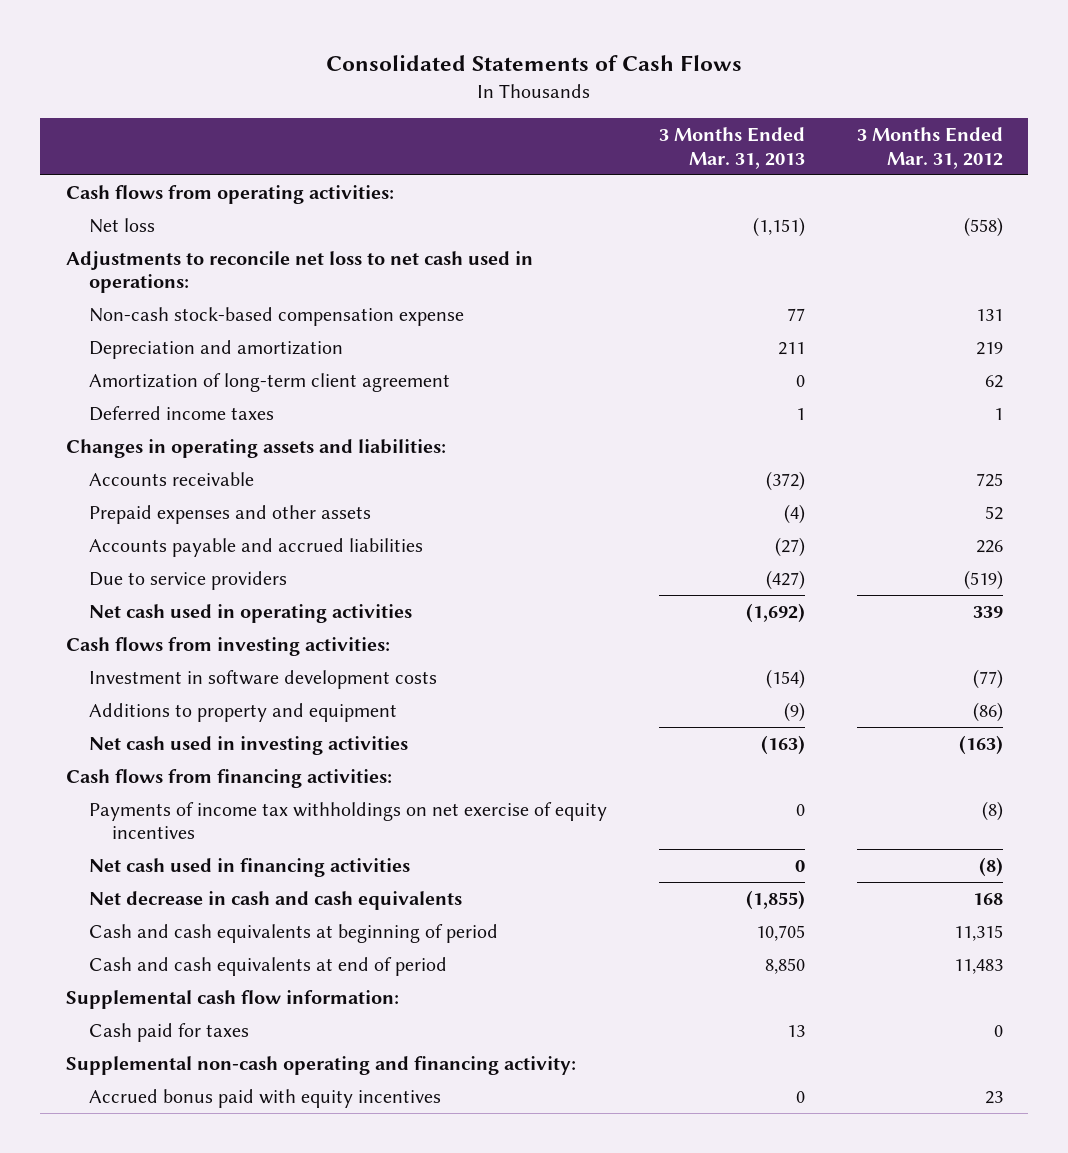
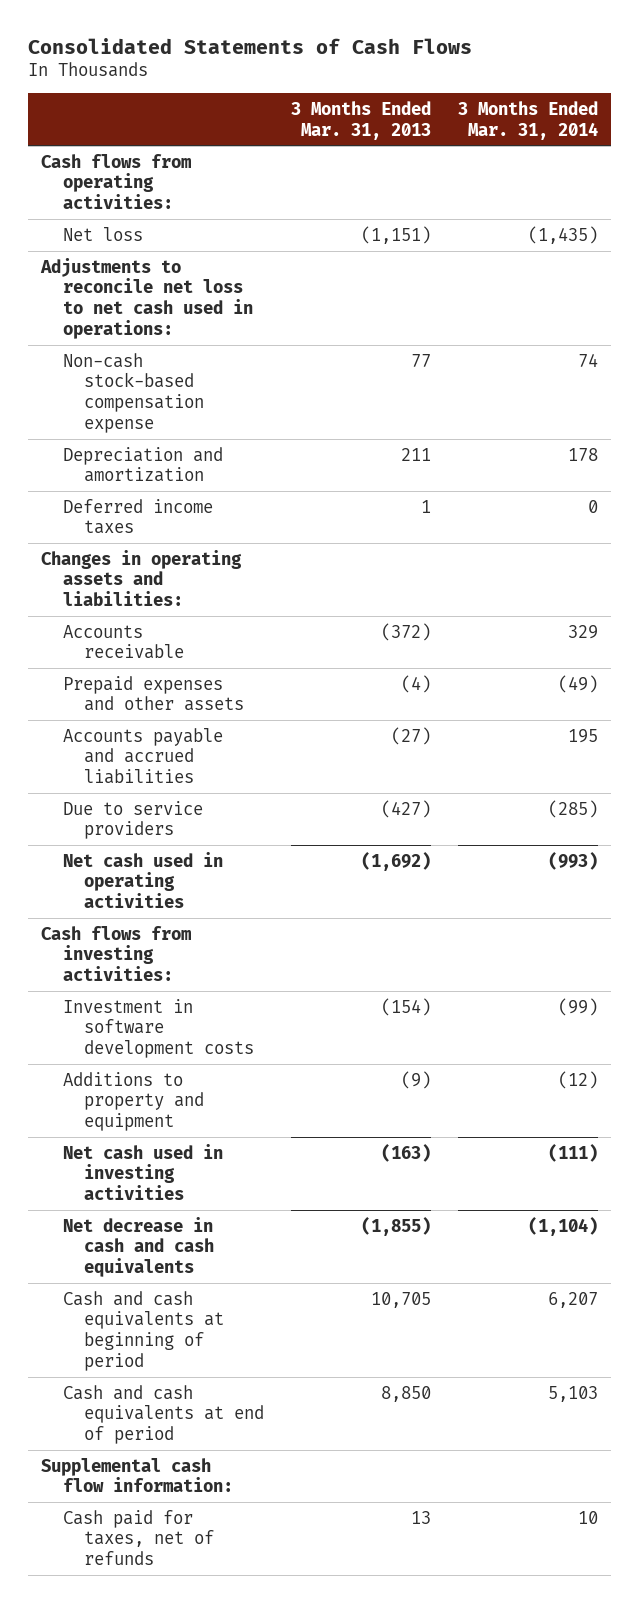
[856,127,1003,169] 3 Months Ended Mar. 31, 2012 -> none
none -> [458,100,599,140] 3 Months Ended Mar. 31, 2014
[89,372,451,392] Amortization of long-term client agreement -> none
[65,768,392,788] Cash flows from financing activities: -> none
[89,801,608,840] Payments of income tax withholdings on net exercise of equity incentives -> none
[89,857,411,877] Net cash used in financing activities -> none
[65,1055,576,1075] Supplemental non-cash operating and financing activity: -> none
[89,1088,442,1108] Accrued bonus paid with equity incentives -> none
[89,1022,250,1042] Cash paid for taxes -> [62,1509,215,1566] Cash paid for taxes, net of refunds

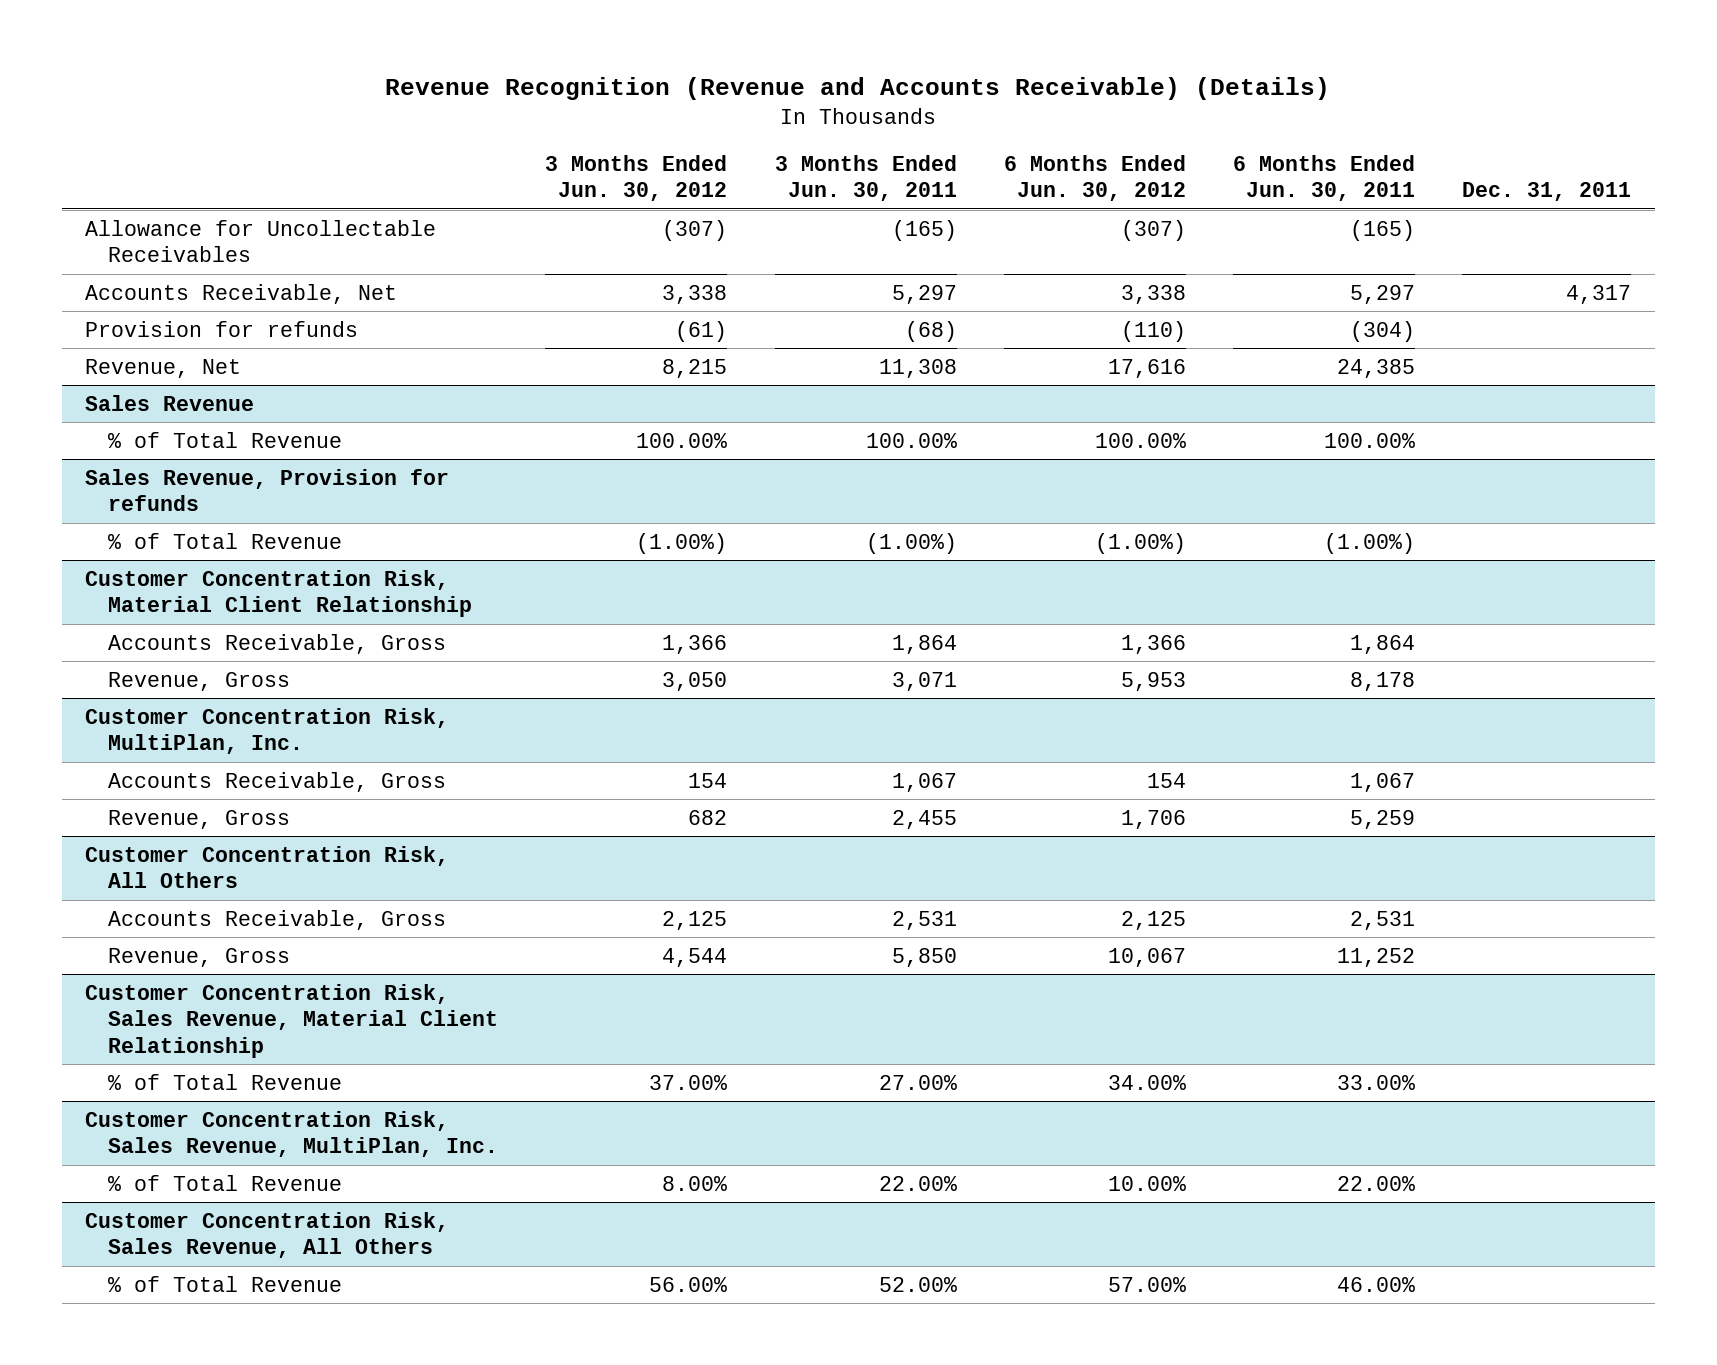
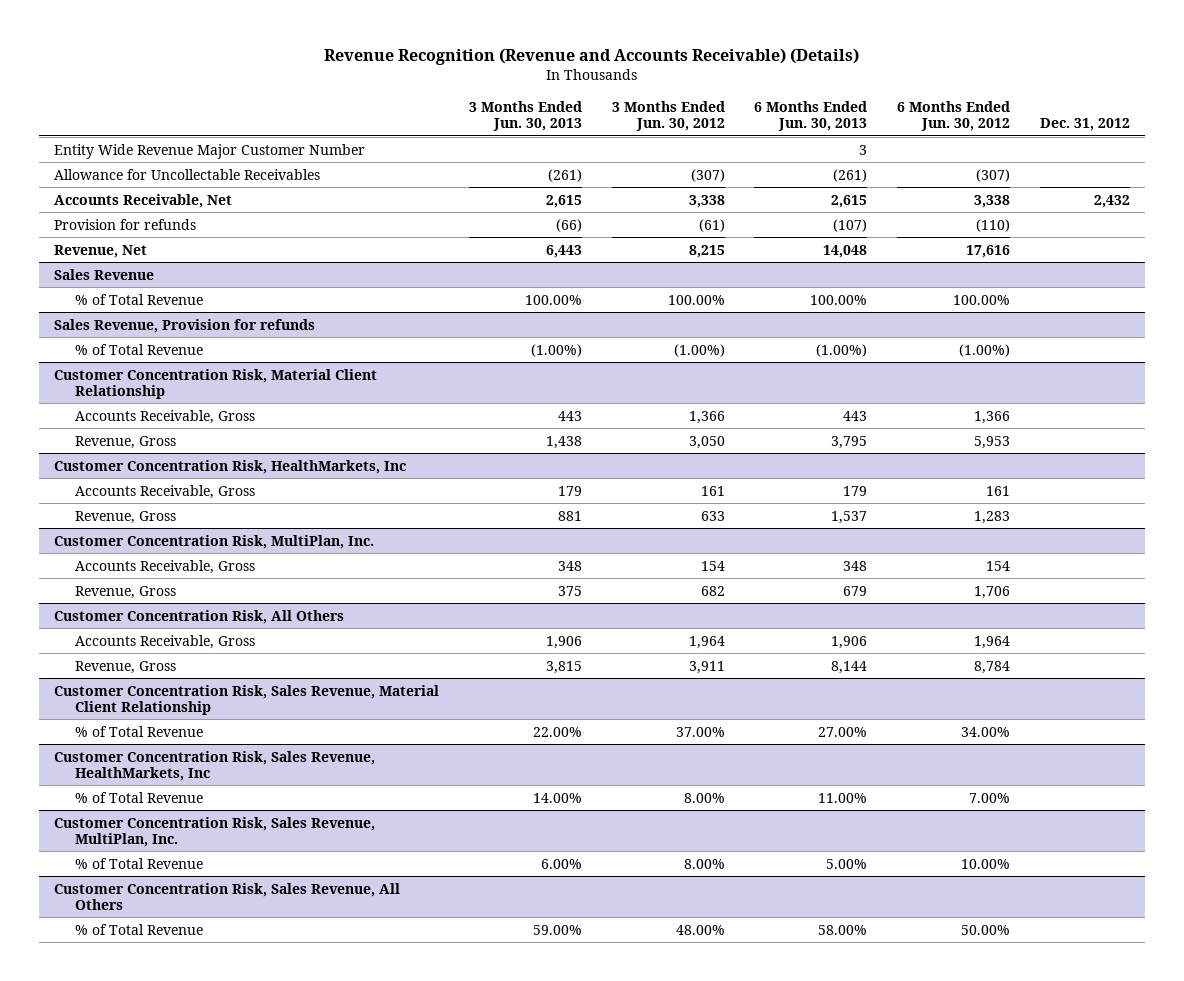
[774,154,957,202] 3 Months Ended Jun. 30, 2011 -> none
[1233,154,1416,202] 6 Months Ended Jun. 30, 2011 -> none
[1462,182,1632,202] Dec. 31, 2011 -> none
none -> [468,101,582,132] 3 Months Ended Jun. 30, 2013
none -> [754,101,868,132] 6 Months Ended Jun. 30, 2013
none -> [1039,118,1130,132] Dec. 31, 2012
none -> [54,143,366,159] Entity Wide Revenue Major Customer Number
none -> [54,459,407,474] Customer Concentration Risk, HealthMarkets, Inc
none -> [75,484,256,499] Accounts Receivable, Gross
none -> [75,510,177,524] Revenue, Gross
[662,910,728,930] 2,125 -> [688,635,725,649] 1,964
[1120,910,1186,930] 2,125 -> [974,635,1011,649] 1,964
[662,947,728,967] 4,544 -> [688,660,725,674] 3,911
[1107,947,1186,967] 10,067 -> [974,660,1011,674] 8,784
none -> [54,750,376,781] Customer Concentration Risk, Sales Revenue, HealthMarkets, Inc
none -> [75,791,204,803] % of Total Revenue
[649,1276,728,1292] 56.00% -> [675,924,725,935] 48.00%
[1107,1276,1186,1292] 57.00% -> [961,924,1011,935] 50.00%

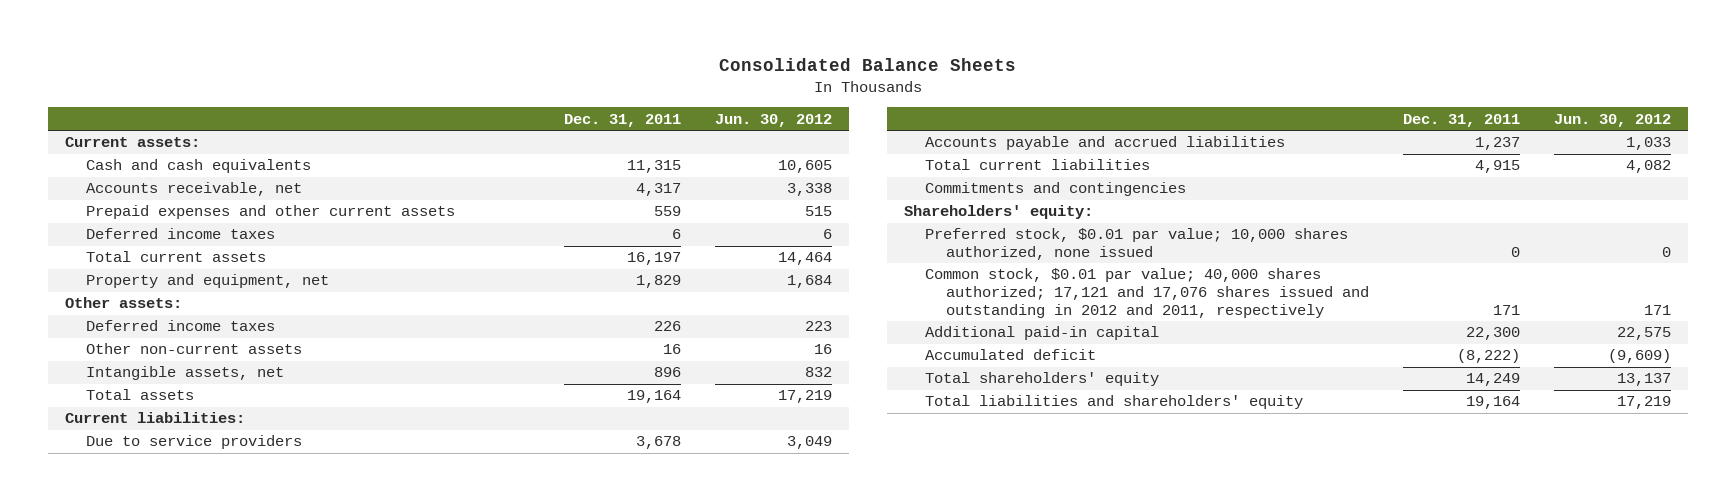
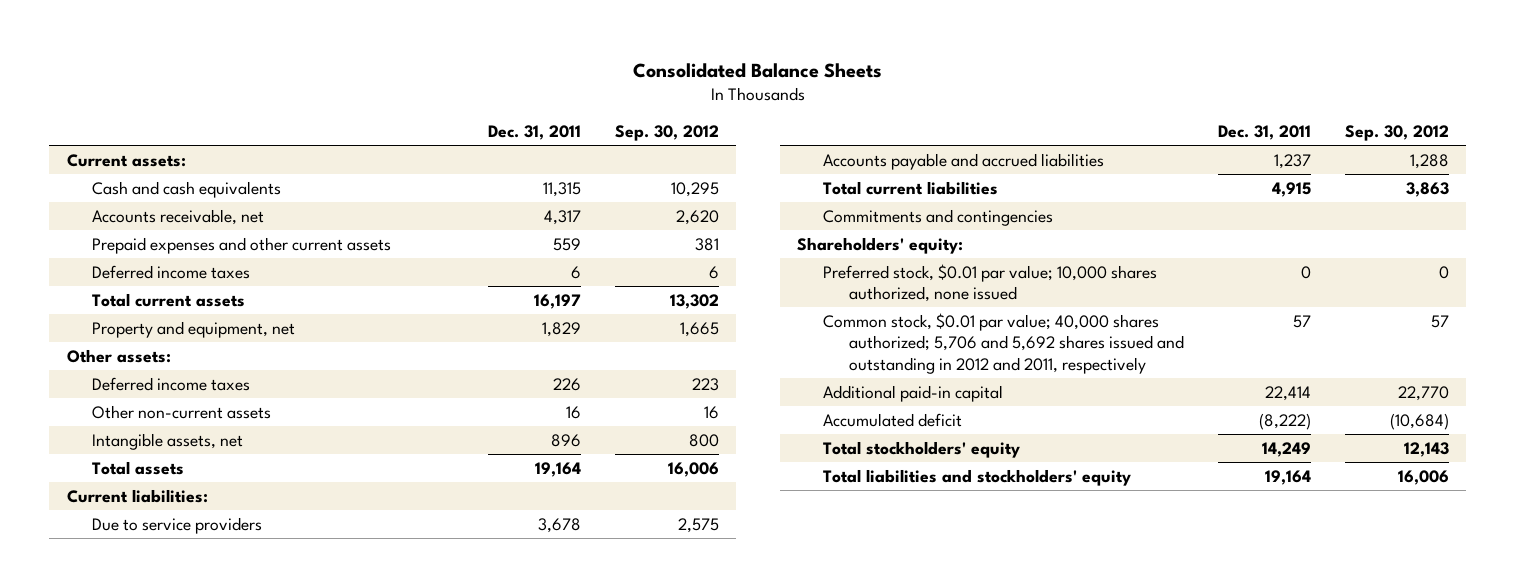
[714,113,832,127] Jun. 30, 2012 -> none
none -> [614,125,719,142] Sep. 30, 2012
[924,268,1370,318] Common stock, $0.01 par value; 40,000 shares authorized; 17,121 and 17,076 shares issued and outstanding in 2012 and 2011, respectively -> [822,312,1184,374] Common stock, $0.01 par value; 40,000 shares authorized; 5,706 and 5,692 shares issued and outstanding in 2012 and 2011, respectively
[1492,304,1520,315] 171 -> [1293,314,1312,328] 57
[1465,327,1520,341] 22,300 -> [1265,385,1312,401] 22,414
[924,372,1159,387] Total shareholders' equity -> [822,440,1020,458] Total stockholders' equity
[924,395,1303,410] Total liabilities and shareholders' equity -> [822,468,1131,486] Total liabilities and stockholders' equity

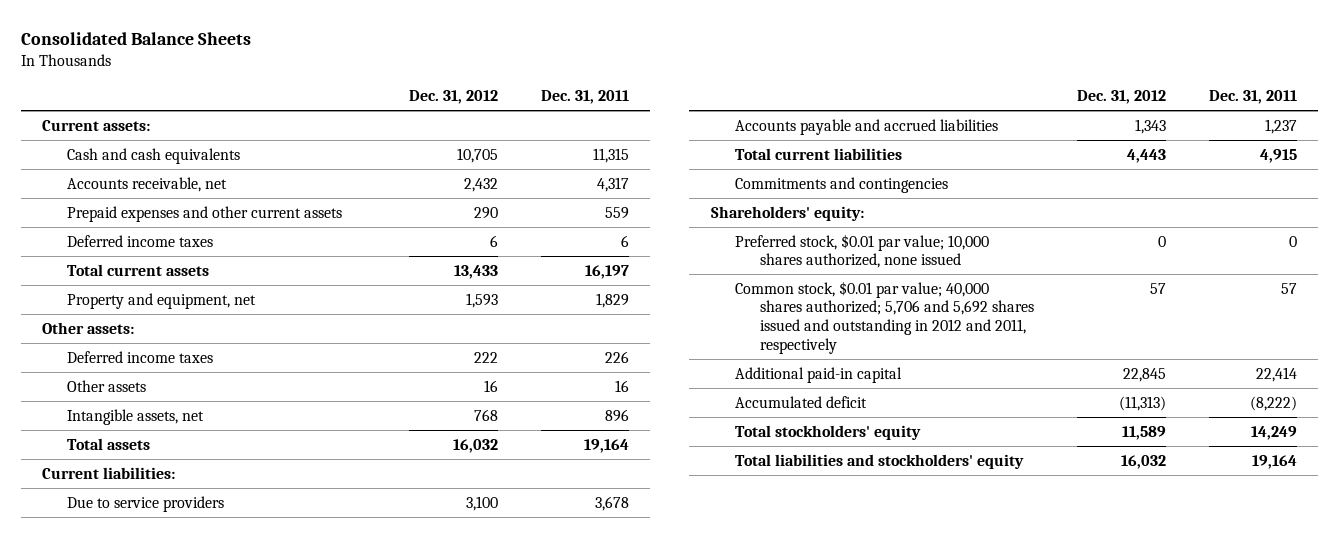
[614,125,719,142] Sep. 30, 2012 -> none
none -> [408,90,498,105] Dec. 31, 2012
[92,404,272,419] Other non-current assets -> [67,379,147,392] Other assets

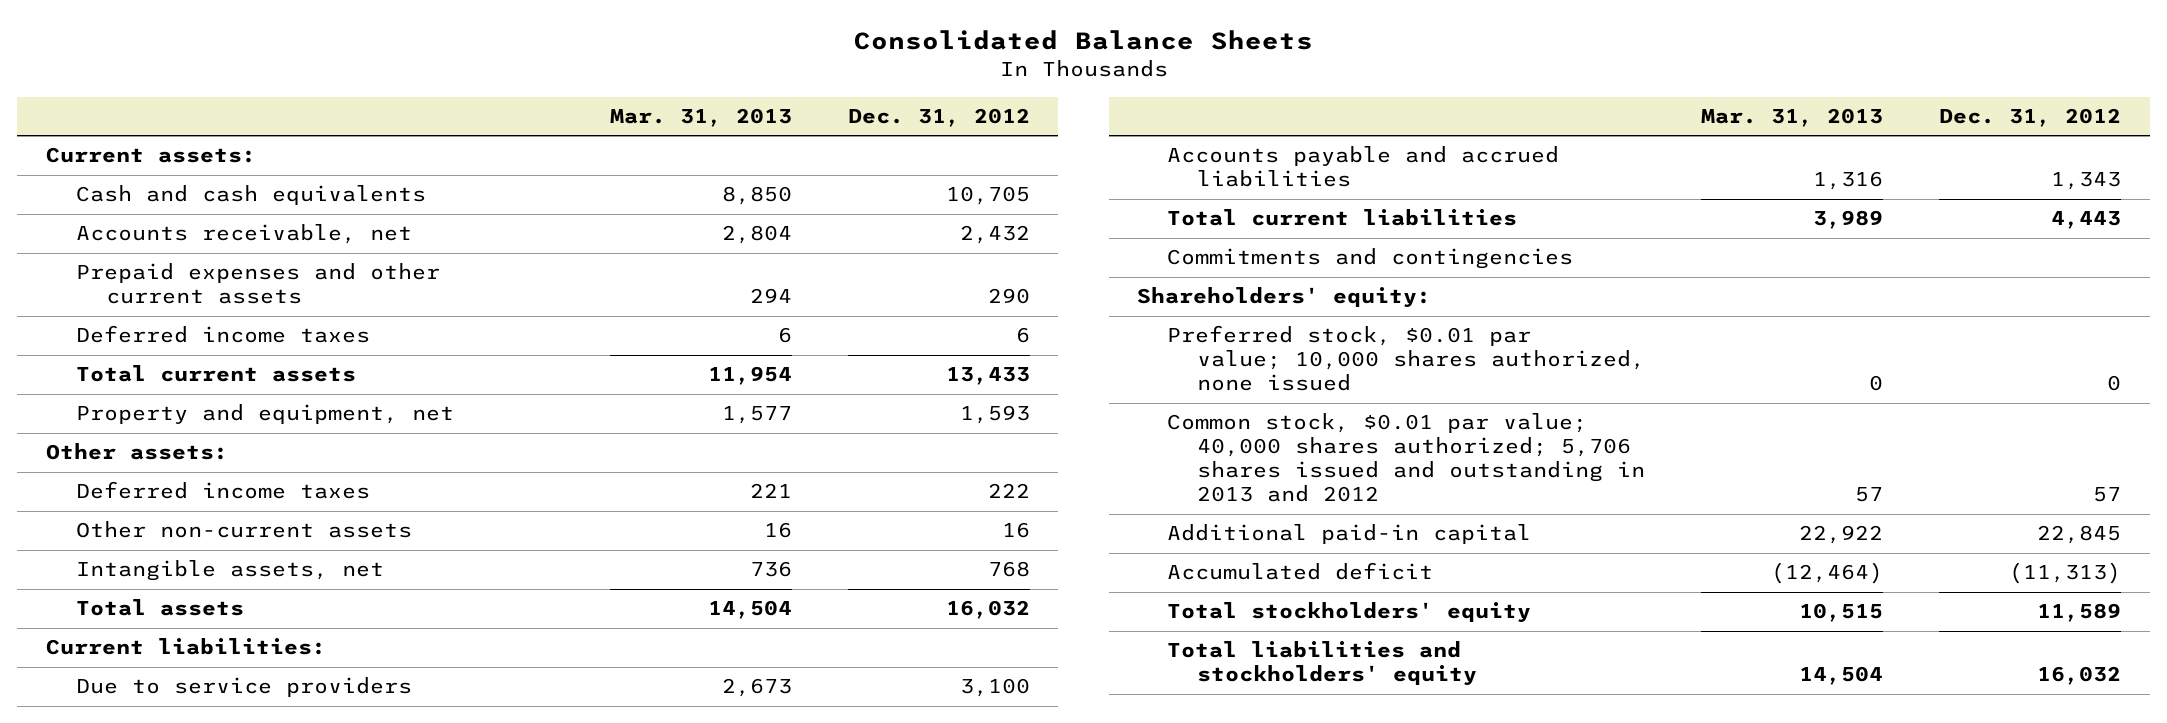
[540,90,629,105] Dec. 31, 2011 -> none
none -> [609,107,792,127] Mar. 31, 2013
[67,379,147,392] Other assets -> [75,521,412,539] Other non-current assets
[735,280,1034,354] Common stock, $0.01 par value; 40,000 shares authorized; 5,706 and 5,692 shares issued and outstanding in 2012 and 2011, respectively -> [1166,413,1646,503] Common stock, $0.01 par value; 40,000 shares authorized; 5,706 shares issued and outstanding in 2013 and 2012

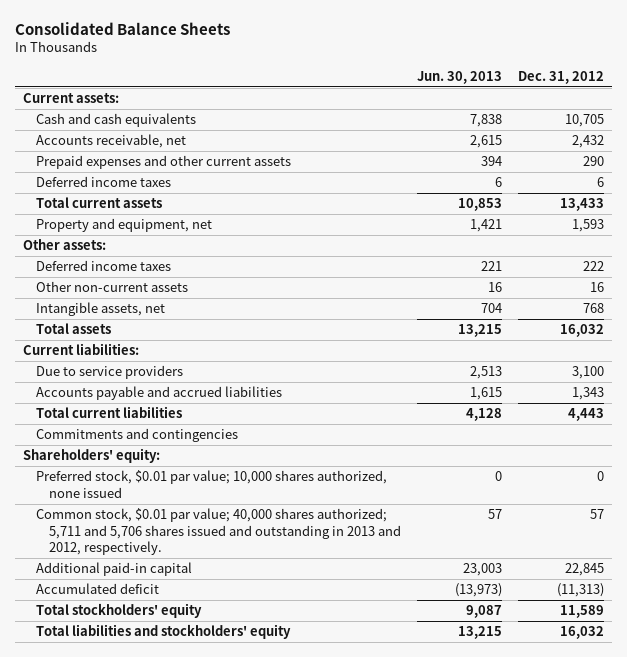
[609,107,792,127] Mar. 31, 2013 -> none
none -> [416,70,502,84] Jun. 30, 2013
[1166,413,1646,503] Common stock, $0.01 par value; 40,000 shares authorized; 5,706 shares issued and outstanding in 2013 and 2012 -> [35,508,401,556] Common stock, $0.01 par value; 40,000 shares authorized; 5,711 and 5,706 shares issued and outstanding in 2013 and 2012, respectively.

